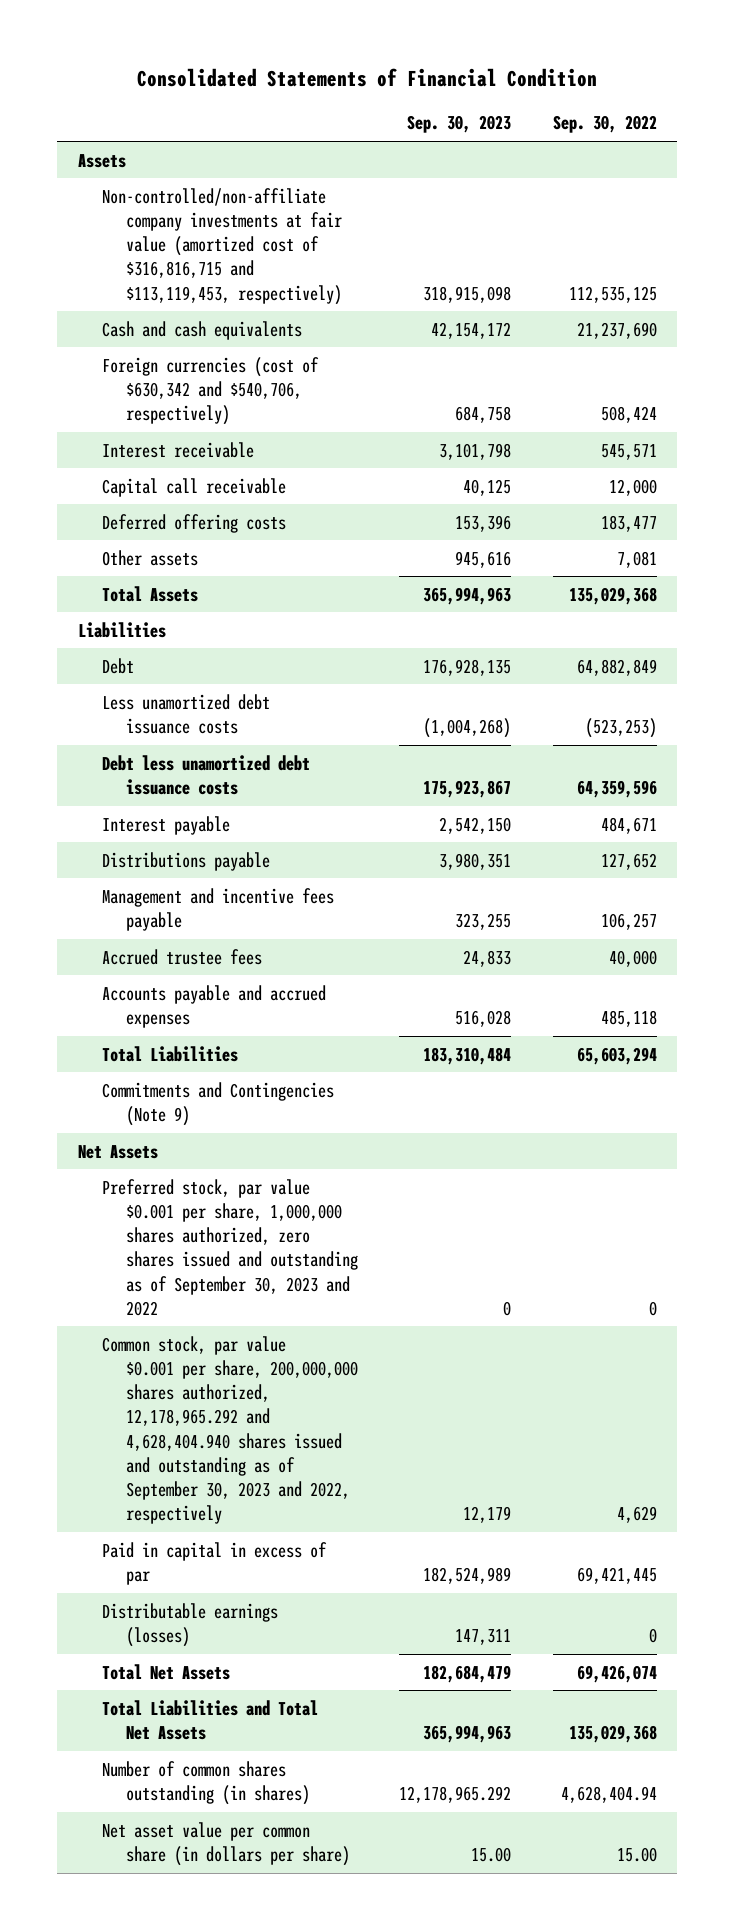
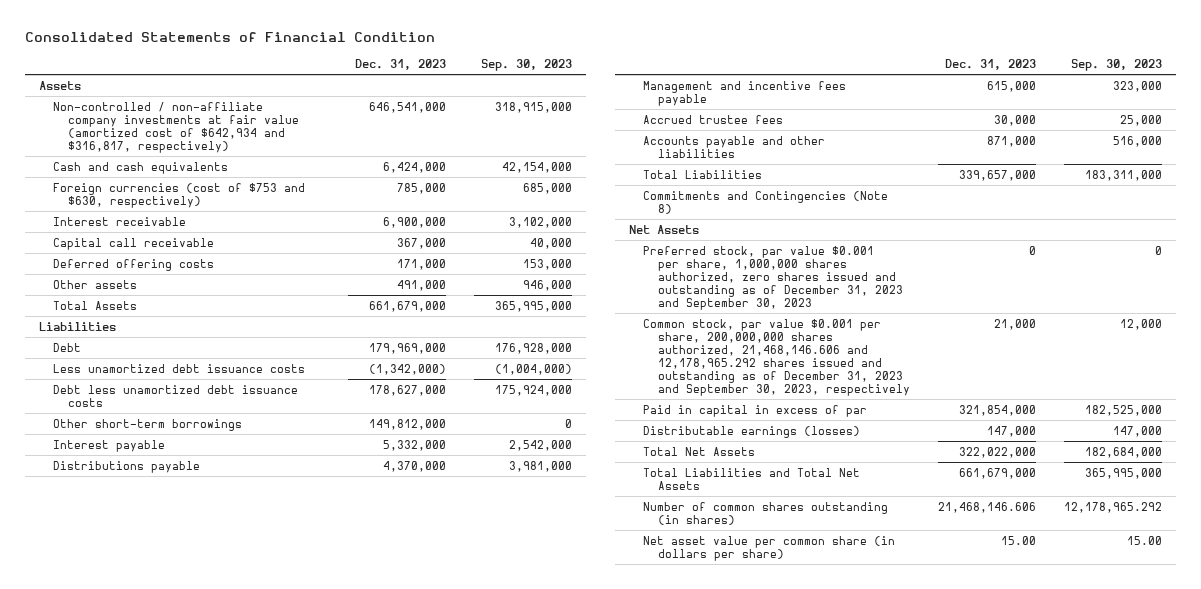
[552,115,657,134] Sep. 30, 2022 -> none
none -> [355,59,447,71] Dec. 31, 2023
[101,187,342,305] Non-controlled/non-affiliate company investments at fair value (amortized cost of $316,816,715 and $113,119,453, respectively) -> [53,101,299,153] Non-controlled / non-affiliate company investments at fair value (amortized cost of $642,934 and $316,817, respectively)
[423,285,512,303] 318,915,098 -> [495,101,573,113] 318,915,000
[431,321,512,339] 42,154,172 -> [502,161,573,173] 42,154,000
[101,356,319,426] Foreign currencies (cost of $630,342 and $540,706, respectively) -> [53,182,306,208] Foreign currencies (cost of $753 and $630, respectively)
[455,406,512,424] 684,758 -> [523,182,573,194] 685,000
[439,442,512,460] 3,101,798 -> [509,216,573,228] 3,102,000
[463,478,512,496] 40,125 -> [530,237,573,249] 40,000
[455,514,512,532] 153,396 -> [523,258,573,270] 153,000
[455,550,512,568] 945,616 -> [523,279,573,291] 946,000
[423,586,512,605] 365,994,963 -> [495,300,573,312] 365,995,000
[101,984,326,1028] Accounts payable and accrued expenses -> none
[423,658,512,676] 176,928,135 -> [495,342,573,354] 176,928,000
[423,717,512,738] (1,004,268) -> [495,363,573,375] (1,004,000)
[423,779,512,798] 175,923,867 -> [495,384,573,396] 175,924,000
none -> [53,418,243,431] Other short-term borrowings
[439,816,512,834] 2,542,150 -> [509,439,573,451] 2,542,000
[439,852,512,870] 3,980,351 -> [509,460,573,472] 3,981,000
[455,912,512,930] 323,255 -> [1113,80,1163,92] 323,000
[463,949,512,967] 24,833 -> [1120,114,1163,126] 25,000
none -> [643,135,826,158] Accounts payable and other liabilities
[423,1046,512,1065] 183,310,484 -> [1085,169,1163,181] 183,311,000
[101,1081,334,1126] Commitments and Contingencies (Note 9) -> [643,190,889,214] Commitments and Contingencies (Note 8)
[101,1178,358,1316] Preferred stock, par value $0.001 per share, 1,000,000 shares authorized, zero shares issued and outstanding as of September 30, 2023 and 2022 -> [643,245,903,310] Preferred stock, par value $0.001 per share, 1,000,000 shares authorized, zero shares issued and outstanding as of December 31, 2023 and September 30, 2023
[101,1335,358,1525] Common stock, par value $0.001 per share, 200,000,000 shares authorized, 12,178,965.292 and 4,628,404.940 shares issued and outstanding as of September 30, 2023 and 2022, respectively -> [643,318,910,396] Common stock, par value $0.001 per share, 200,000,000 shares authorized, 21,468,146.606 and 12,178,965.292 shares issued and outstanding as of December 31, 2023 and September 30, 2023, respectively
[463,1506,512,1524] 12,179 -> [1120,318,1163,330] 12,000
[423,1566,512,1584] 182,524,989 -> [1085,404,1163,416] 182,525,000
[455,1628,512,1645] 147,311 -> [1113,425,1163,437] 147,000
[423,1664,512,1683] 182,684,479 -> [1085,446,1163,458] 182,684,000
[423,1724,512,1743] 365,994,963 -> [1085,467,1163,479] 365,995,000

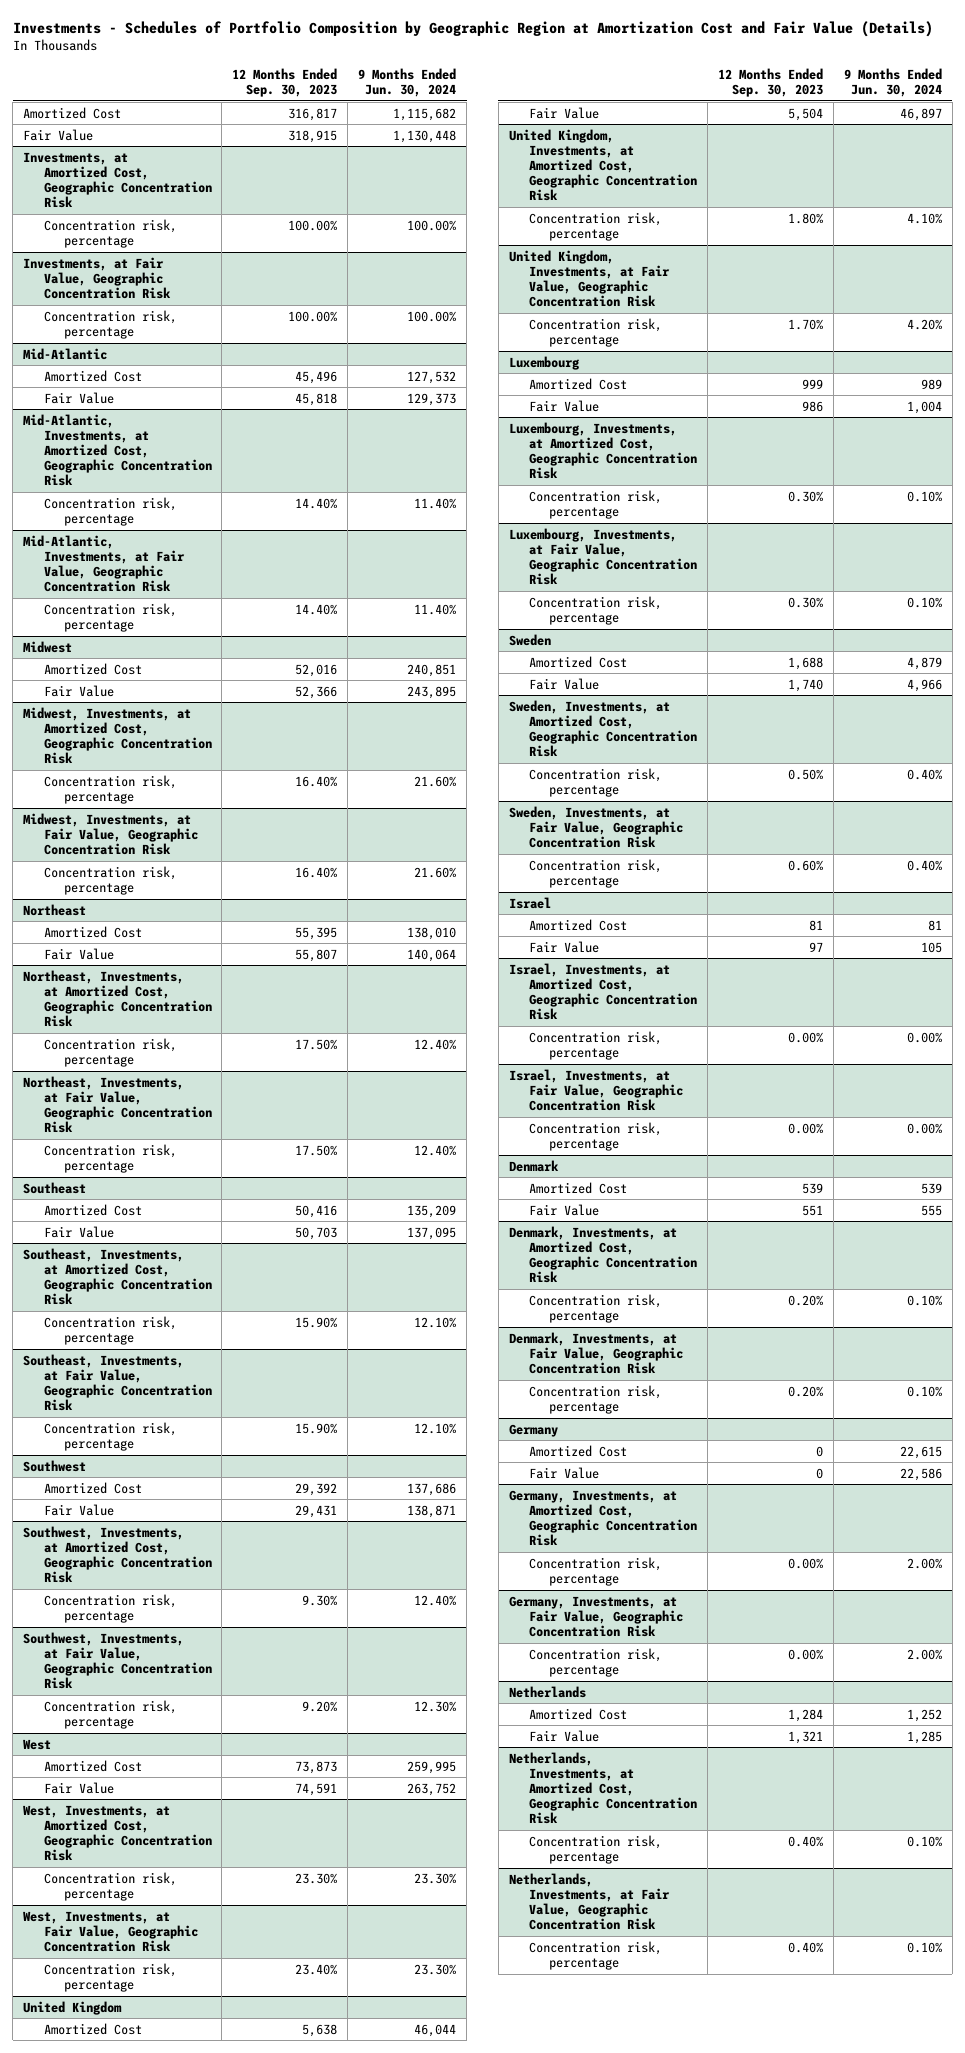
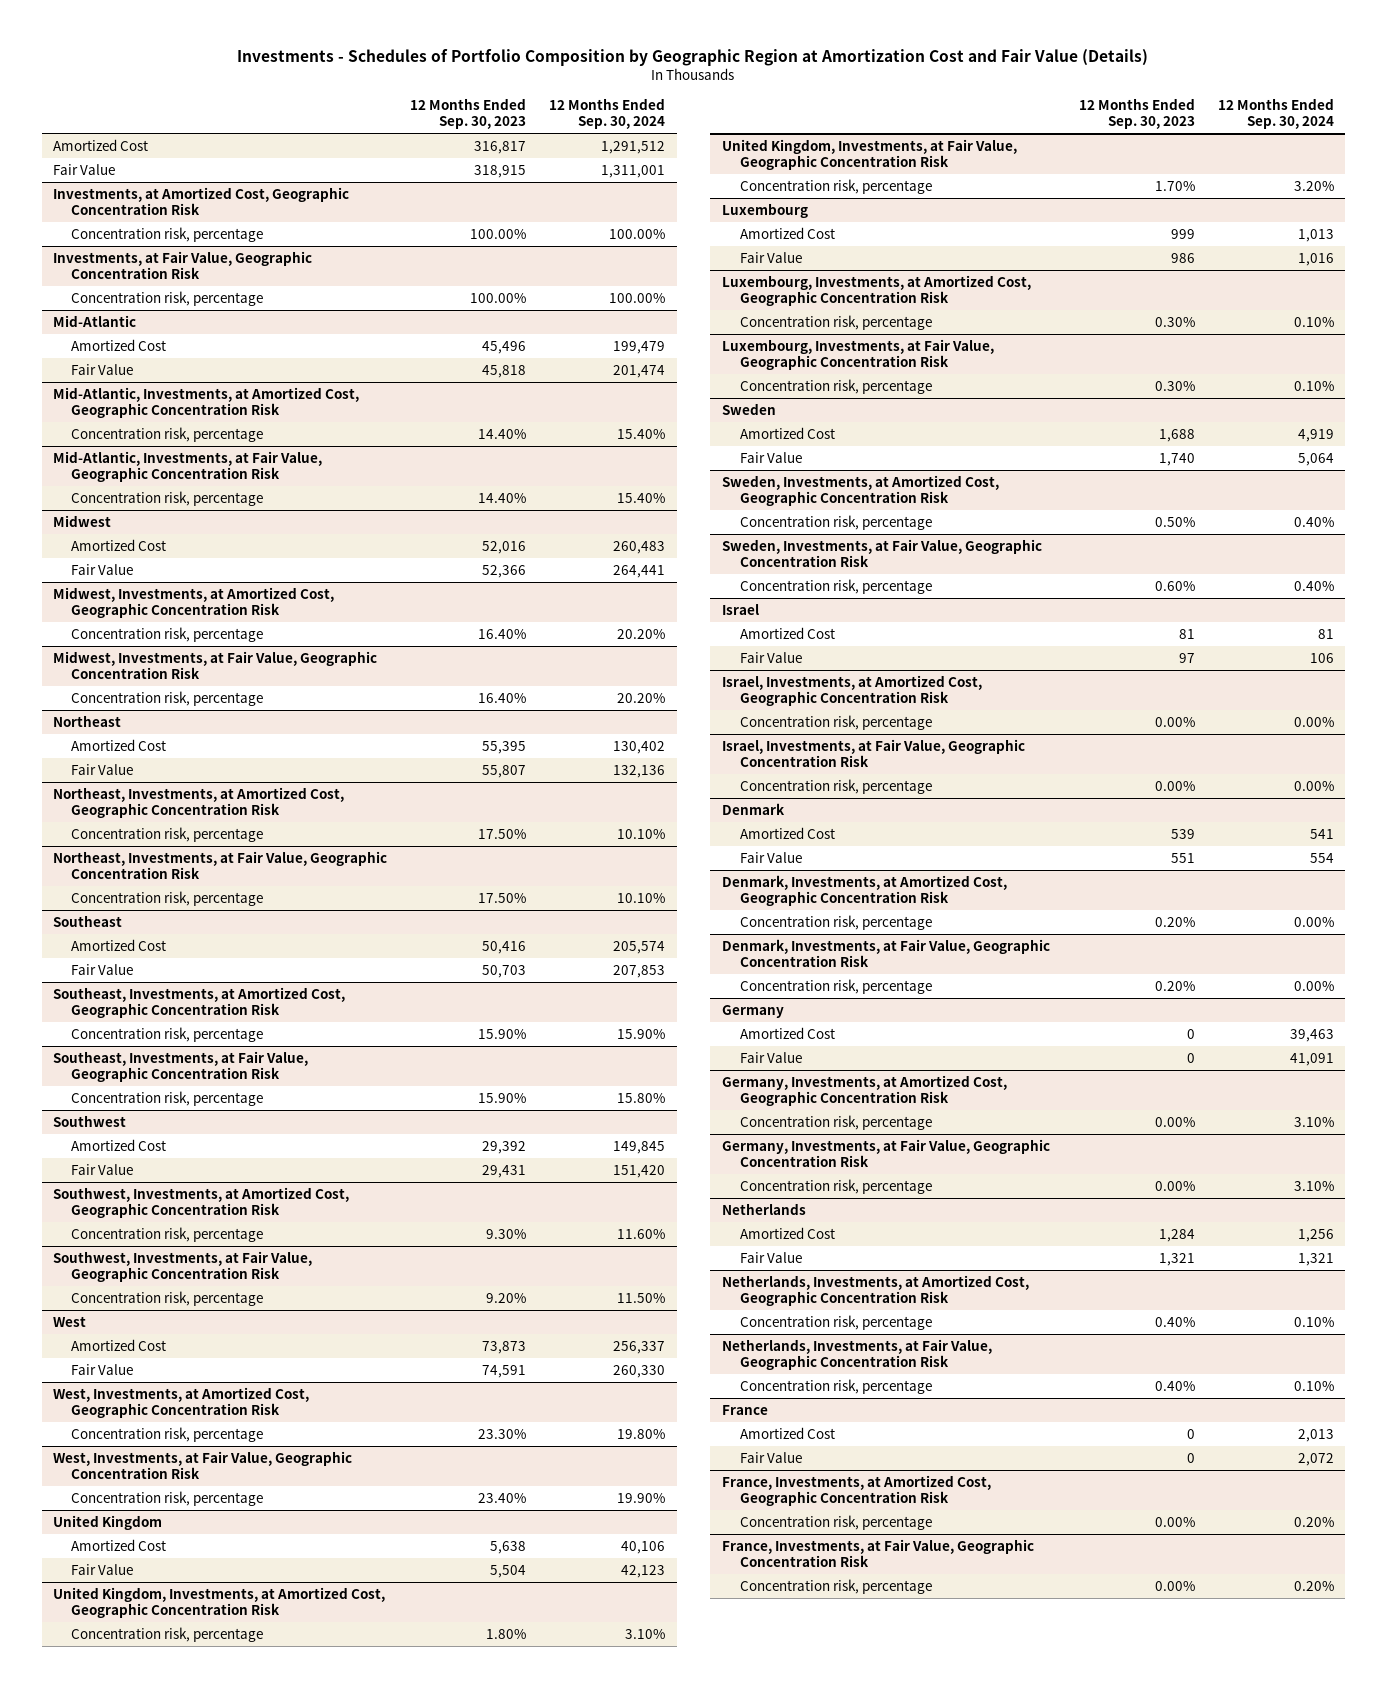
[358,67,457,97] 9 Months Ended Jun. 30, 2024 -> none
none -> [549,98,666,130] 12 Months Ended Sep. 30, 2024
none -> [721,1404,768,1415] France
none -> [739,1426,835,1439] Amortized Cost
none -> [739,1451,802,1463] Fair Value
none -> [721,1474,991,1506] France, Investments, at Amortized Cost, Geographic Concentration Risk
none -> [739,1514,932,1530] Concentration risk, percentage
none -> [721,1538,1034,1567] France, Investments, at Fair Value, Geographic Concentration Risk
none -> [739,1578,932,1594] Concentration risk, percentage

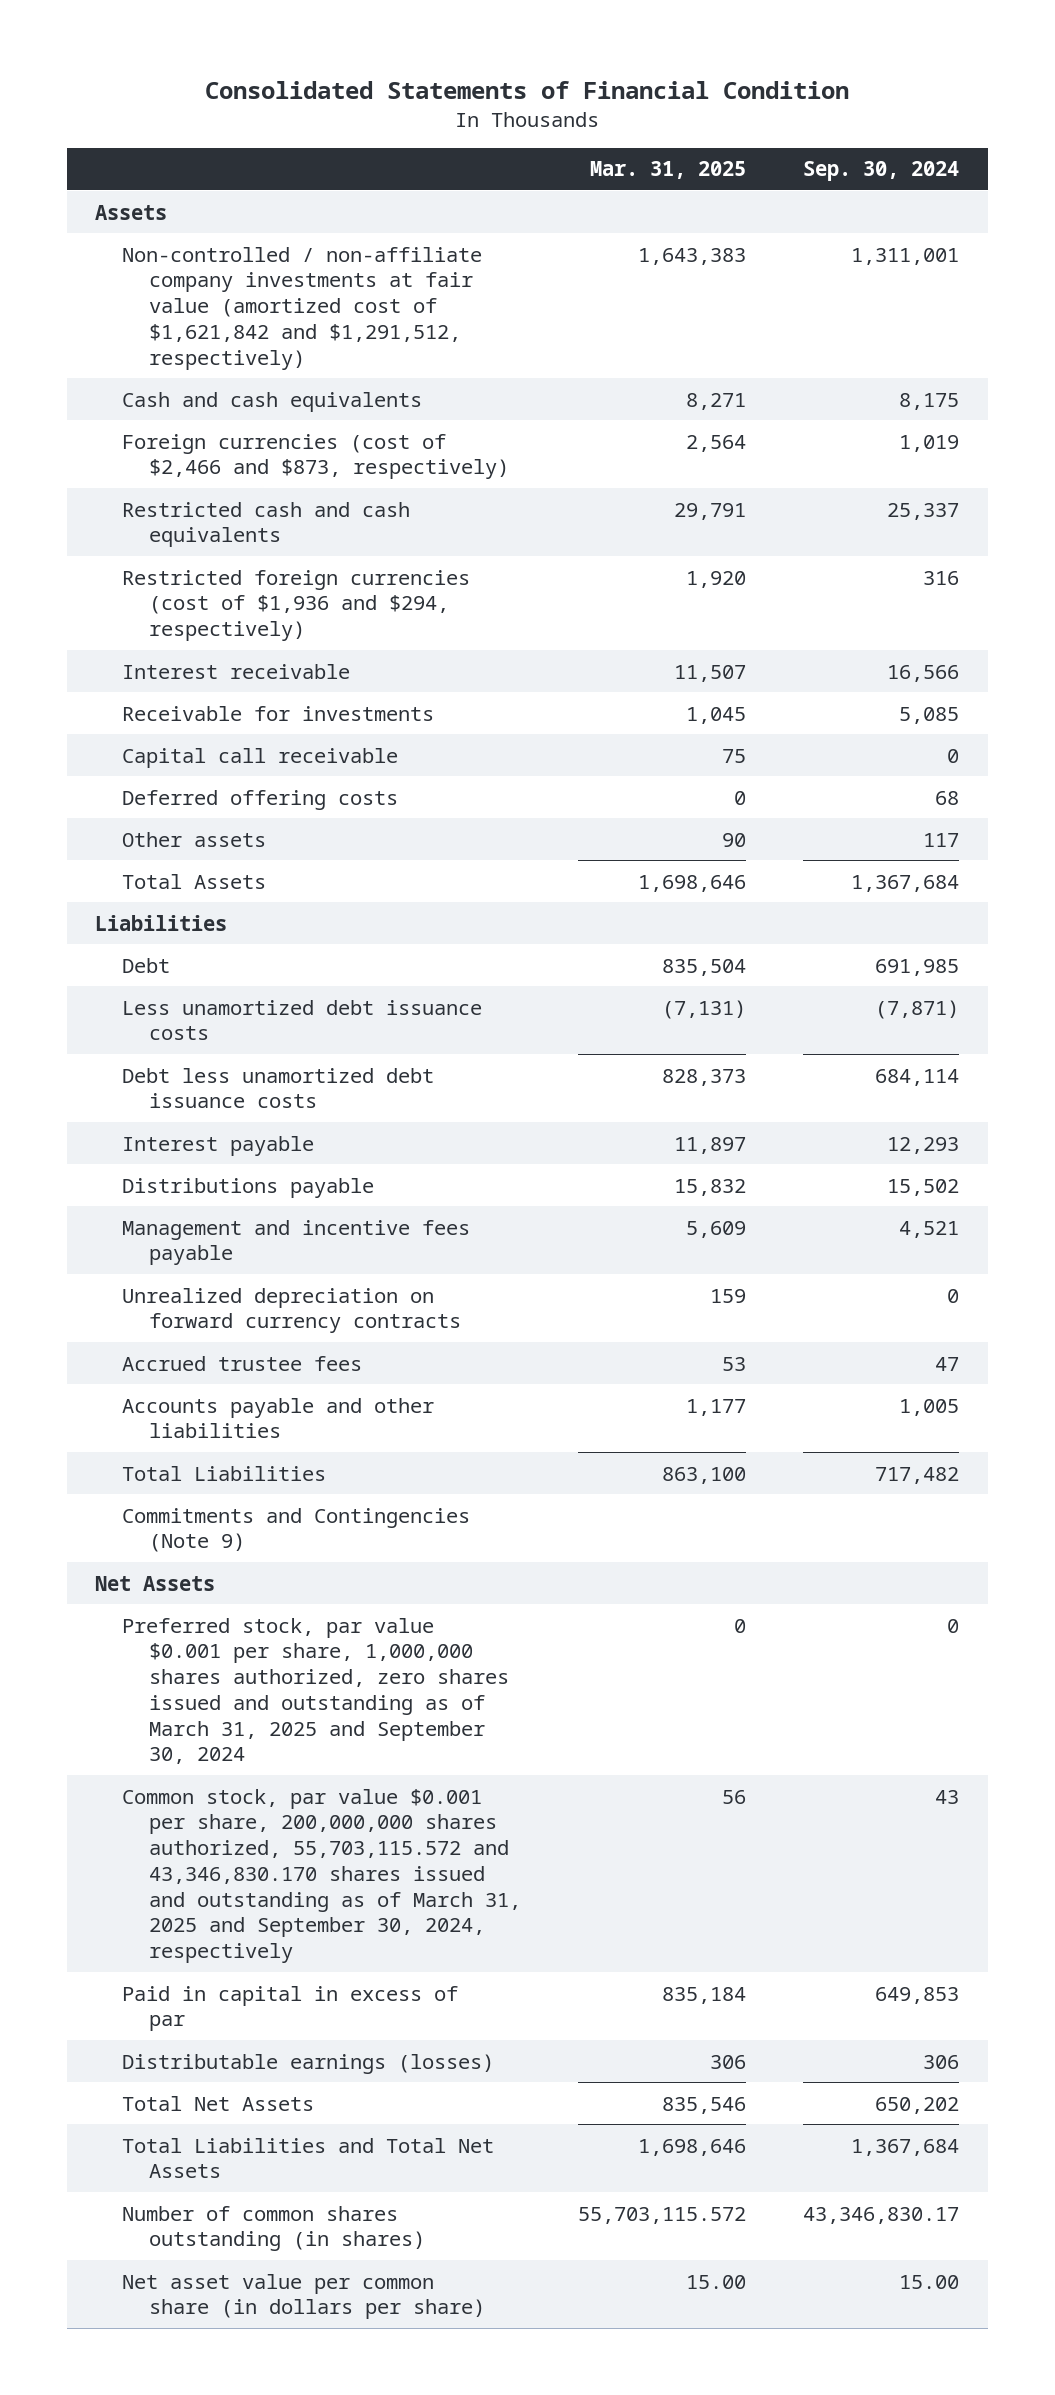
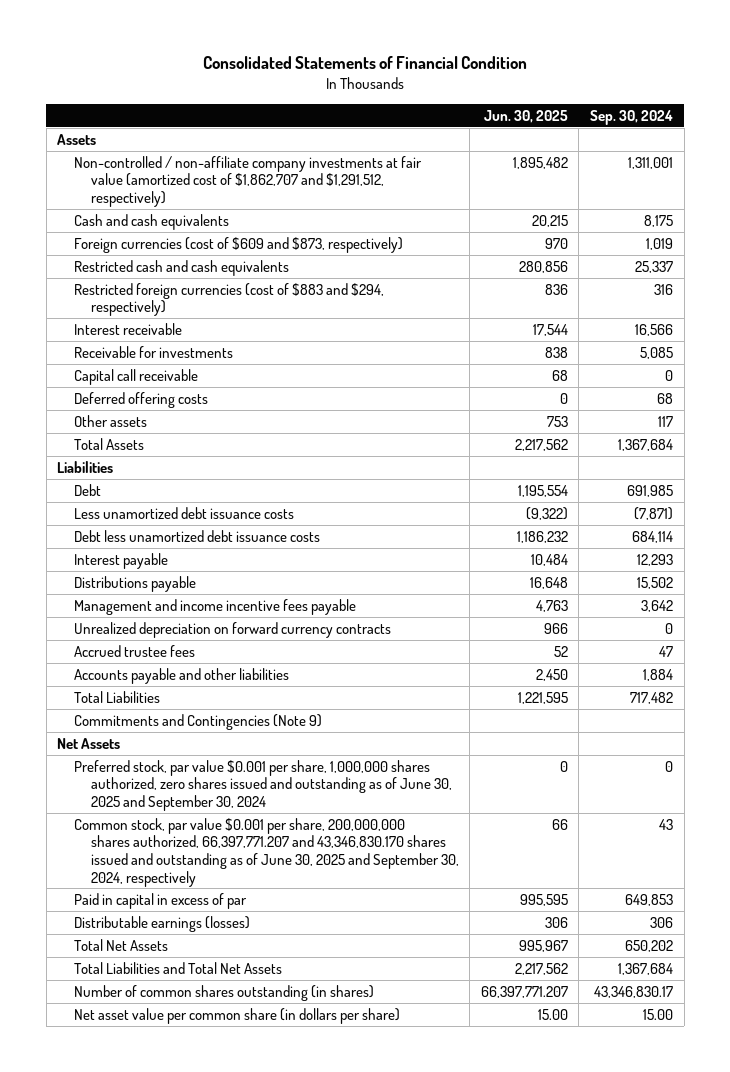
[590,161,747,180] Mar. 31, 2025 -> none
none -> [483,110,568,124] Jun. 30, 2025
[122,246,483,370] Non-controlled / non-affiliate company investments at fair value (amortized cost of $1,621,842 and $1,291,512, respectively) -> [73,155,422,207] Non-controlled / non-affiliate company investments at fair value (amortized cost of $1,862,707 and $1,291,512, respectively)
[122,433,510,480] Foreign currencies (cost of $2,466 and $873, respectively) -> [73,236,403,253] Foreign currencies (cost of $609 and $873, respectively)
[122,569,471,642] Restricted foreign currencies (cost of $1,936 and $294, respectively) -> [73,282,384,317] Restricted foreign currencies (cost of $883 and $294, respectively)
[122,1219,471,1266] Management and incentive fees payable -> [73,598,356,615] Management and income incentive fees payable
[899,1220,960,1238] 4,521 -> [641,599,674,612] 3,642
[899,1398,960,1416] 1,005 -> [643,668,674,681] 1,884
[122,1617,510,1765] Preferred stock, par value $0.001 per share, 1,000,000 shares authorized, zero shares issued and outstanding as of March 31, 2025 and September 30, 2024 -> [73,759,452,811] Preferred stock, par value $0.001 per share, 1,000,000 shares authorized, zero shares issued and outstanding as of June 30, 2025 and September 30, 2024
[122,1788,522,1964] Common stock, par value $0.001 per share, 200,000,000 shares authorized, 55,703,115.572 and 43,346,830.170 shares issued and outstanding as of March 31, 2025 and September 30, 2024, respectively -> [73,817,459,887] Common stock, par value $0.001 per share, 200,000,000 shares authorized, 66,397,771.207 and 43,346,830.170 shares issued and outstanding as of June 30, 2025 and September 30, 2024, respectively

